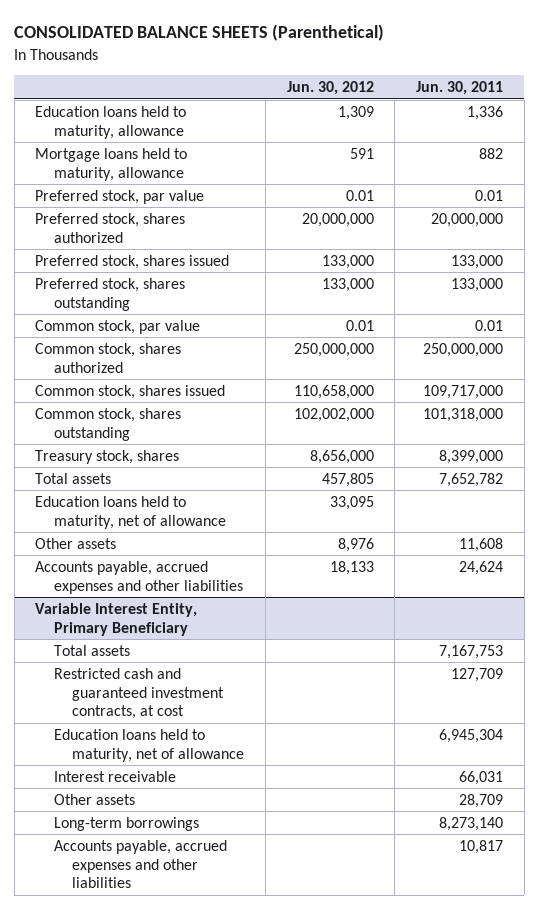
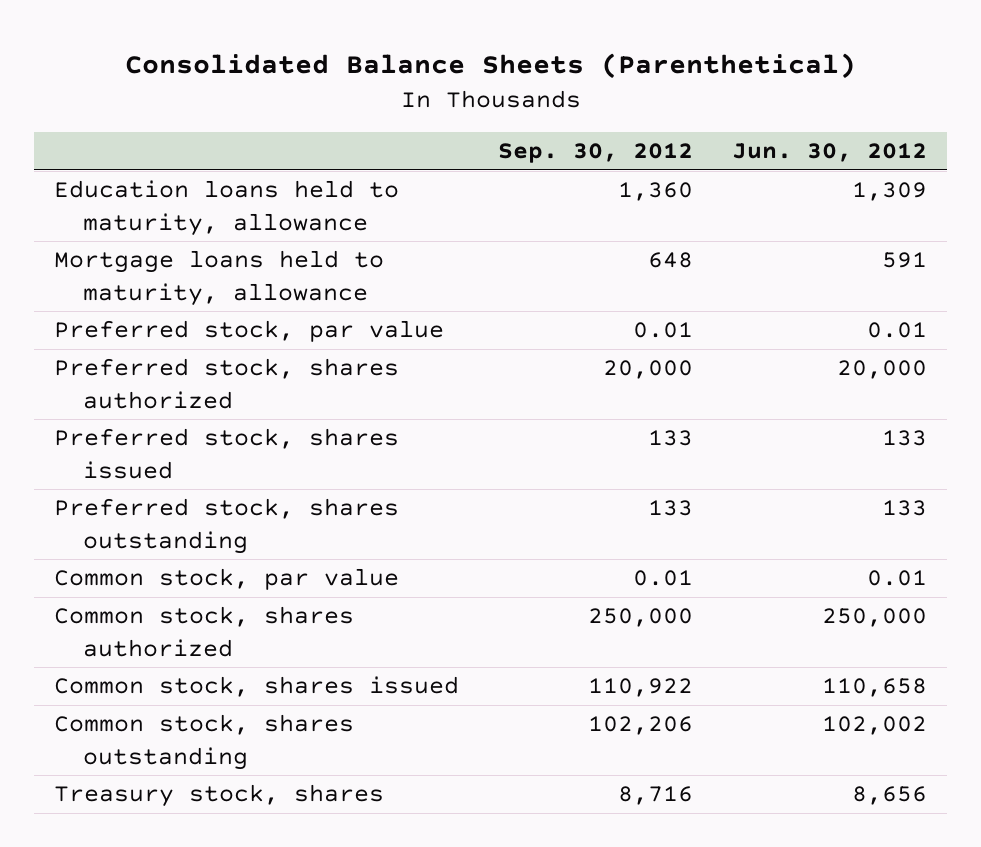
[14,24,385,42] CONSOLIDATED BALANCE SHEETS (Parenthetical) -> [124,52,856,79] Consolidated Balance Sheets (Parenthetical)
[416,80,504,95] Jun. 30, 2011 -> none
none -> [498,143,694,164] Sep. 30, 2012
[301,212,374,227] 20,000,000 -> [837,360,928,380] 20,000
[321,254,374,269] 133,000 -> [882,430,928,447] 133
[321,277,374,292] 133,000 -> [882,500,928,517] 133
[35,472,112,484] Total assets -> none
[35,495,226,529] Education loans held to maturity, net of allowance -> none
[35,537,117,549] Other assets -> none
[35,560,243,594] Accounts payable, accrued expenses and other liabilities -> none
[35,602,198,636] Variable Interest Entity, Primary Beneficiary -> none
[53,644,130,656] Total assets -> none
[53,667,225,720] Restricted cash and guaranteed investment contracts, at cost -> none
[53,728,245,762] Education loans held to maturity, net of allowance -> none
[53,770,176,782] Interest receivable -> none
[53,793,135,805] Other assets -> none
[53,816,199,831] Long-term borrowings -> none
[53,839,227,889] Accounts payable, accrued expenses and other liabilities -> none
[293,342,374,357] 250,000,000 -> [822,608,928,628] 250,000
[293,384,374,399] 110,658,000 -> [822,678,928,698] 110,658
[293,407,374,422] 102,002,000 -> [822,716,928,736] 102,002
[309,449,374,464] 8,656,000 -> [852,786,928,806] 8,656

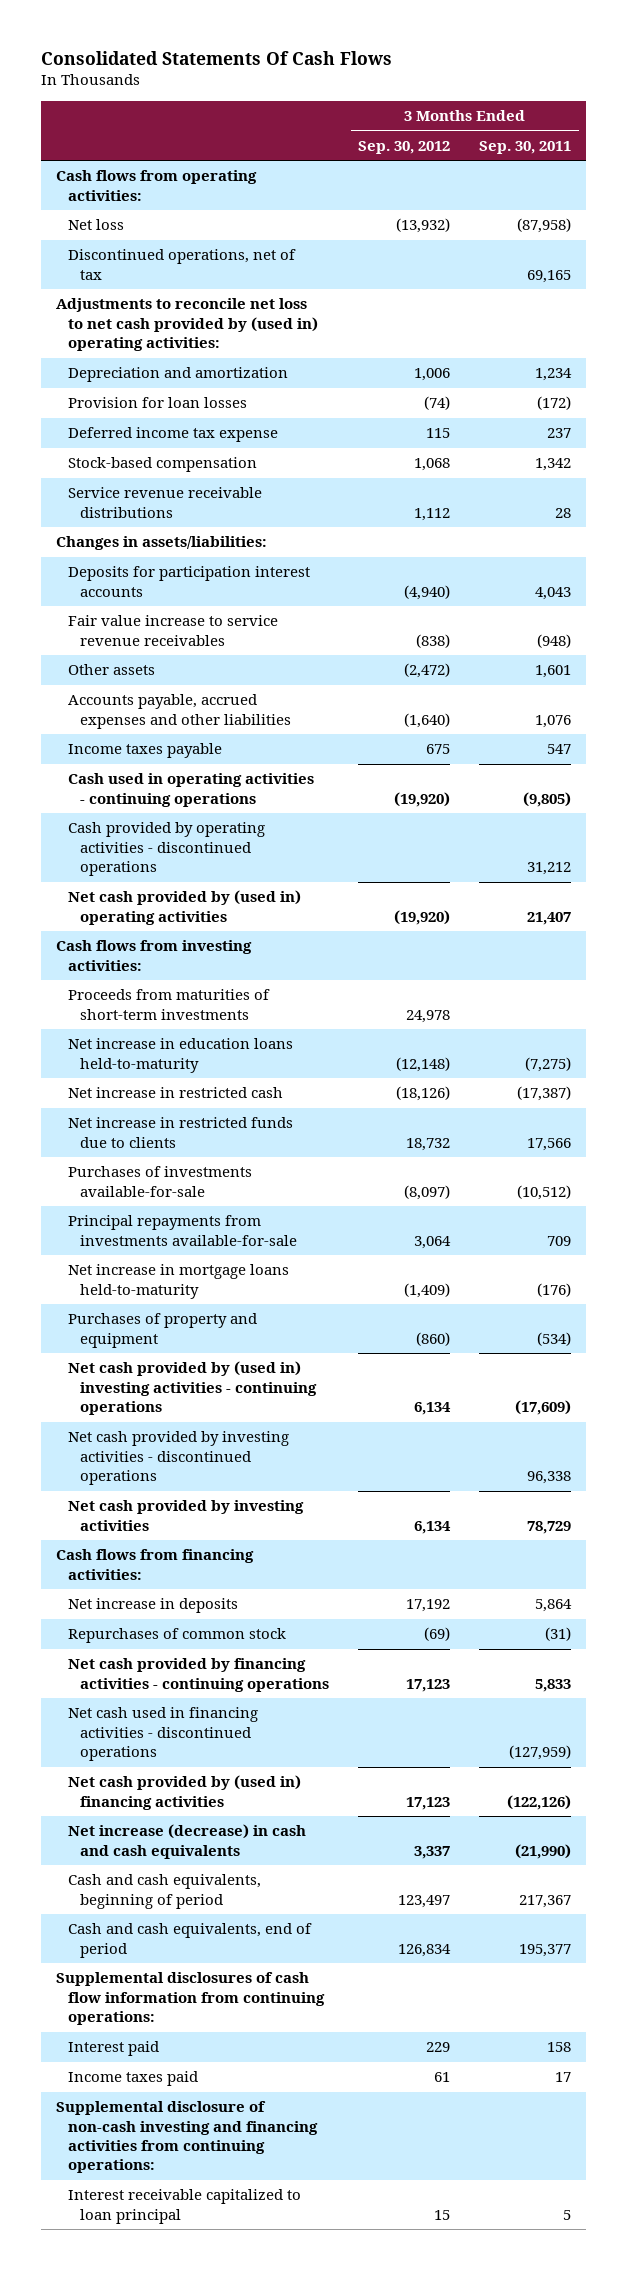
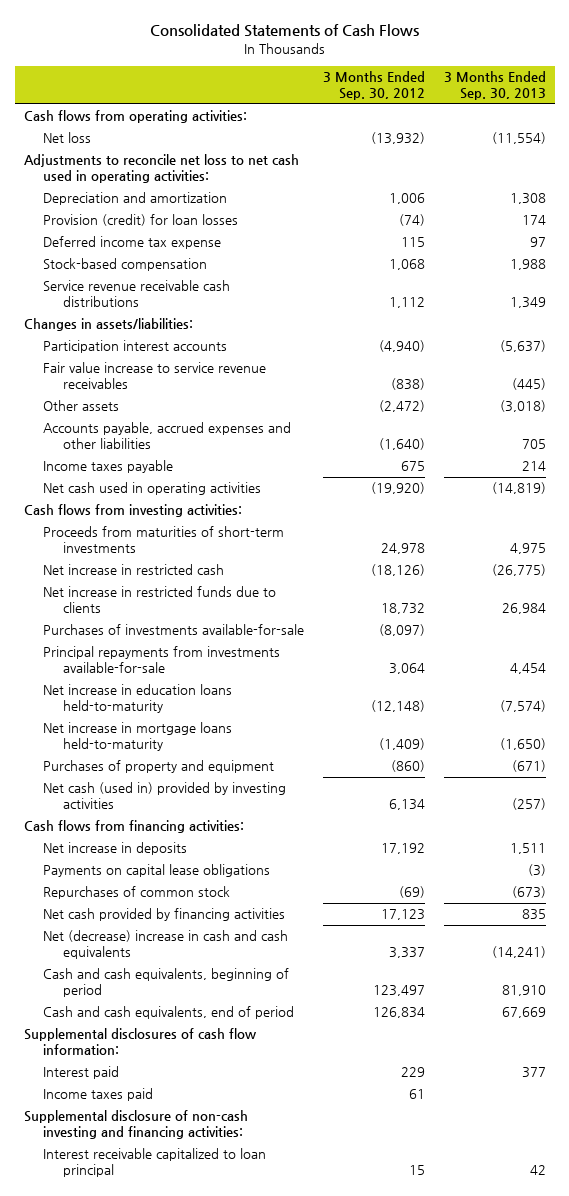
[41,50,393,65] Consolidated Statements Of Cash Flows -> [149,24,419,38] Consolidated Statements of Cash Flows
[479,140,572,154] Sep. 30, 2011 -> none
none -> [443,71,546,101] 3 Months Ended Sep. 30, 2013
[67,249,296,280] Discontinued operations, net of tax -> none
[55,298,318,352] Adjustments to reconcile net loss to net cash provided by (used in) operating activities: -> [23,154,299,184] Adjustments to reconcile net loss to net cash used in operating activities:
[67,397,247,409] Provision for loan losses -> [43,214,239,227] Provision (credit) for loan losses
[67,487,262,518] Service revenue receivable distributions -> [43,280,231,308] Service revenue receivable cash distributions
[67,566,310,597] Deposits for participation interest accounts -> [43,340,228,354] Participation interest accounts
[67,773,314,807] Cash used in operating activities - continuing operations -> none
[67,822,265,877] Cash provided by operating activities - discontinued operations -> none
[67,890,301,925] Net cash provided by (used in) operating activities -> [43,482,262,496] Net cash used in operating activities
[67,1038,293,1073] Net increase in education loans held-to-maturity -> [43,684,233,714] Net increase in education loans held-to-maturity
[67,1361,318,1416] Net cash provided by (used in) investing activities - continuing operations -> none
[67,1431,289,1486] Net cash provided by investing activities - discontinued operations -> none
[67,1500,304,1531] Net cash provided by investing activities -> [43,782,287,810] Net cash (used in) provided by investing activities
none -> [43,864,271,878] Payments on capital lease obligations
[67,1658,330,1692] Net cash provided by financing activities - continuing operations -> none
[67,1707,258,1762] Net cash used in financing activities - discontinued operations -> none
[67,1775,301,1810] Net cash provided by (used in) financing activities -> [43,908,286,922] Net cash provided by financing activities
[67,1824,306,1859] Net increase (decrease) in cash and cash equivalents -> [43,930,289,960] Net (decrease) increase in cash and cash equivalents
[55,1972,325,2026] Supplemental disclosures of cash flow information from continuing operations: -> [23,1028,257,1056] Supplemental disclosures of cash flow information:
[55,2101,318,2174] Supplemental disclosure of non-cash investing and financing activities from continuing operations: -> [23,1110,248,1140] Supplemental disclosure of non-cash investing and financing activities:

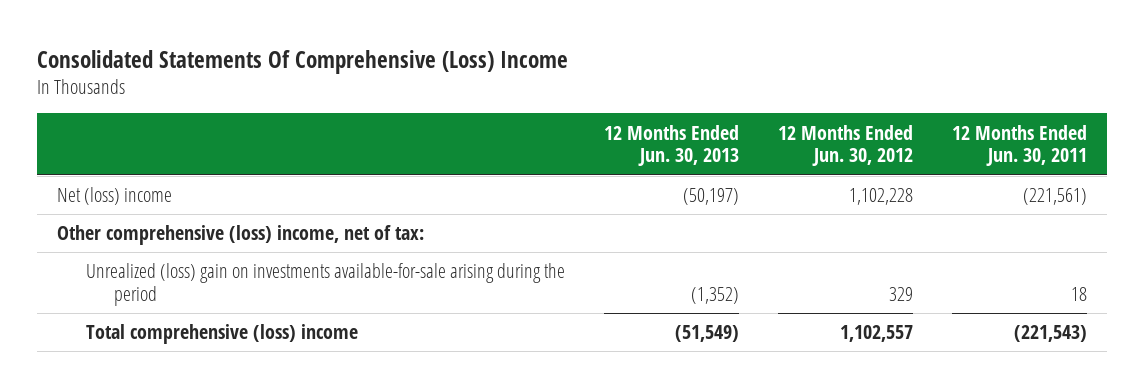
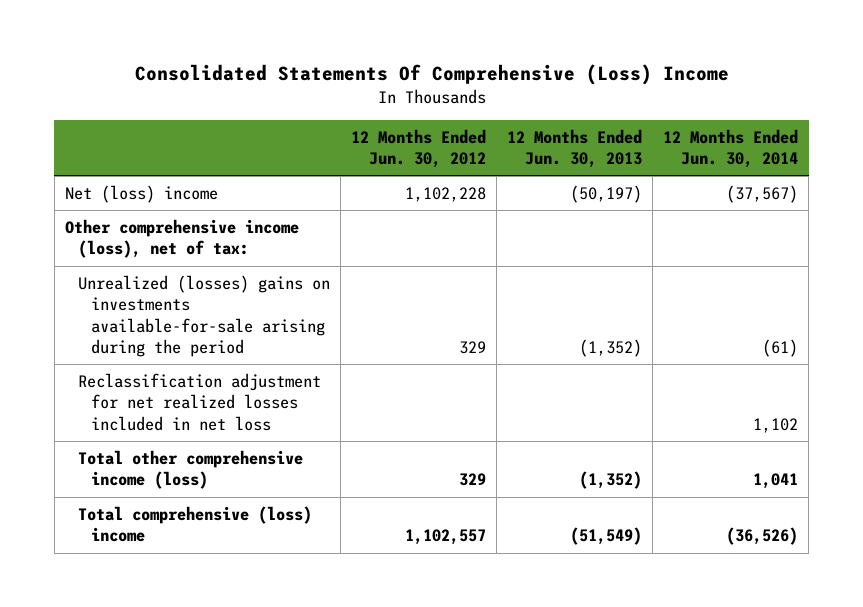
[951,124,1087,167] 12 Months Ended Jun. 30, 2011 -> none
none -> [663,128,799,169] 12 Months Ended Jun. 30, 2014
[57,225,425,246] Other comprehensive (loss) income, net of tax: -> [64,219,299,259] Other comprehensive income (loss), net of tax:
[85,263,565,306] Unrealized (loss) gain on investments available-for-sale arising during the period -> [78,275,331,358] Unrealized (losses) gains on investments available-for-sale arising during the period
none -> [78,373,322,431] Reclassification adjustment for net realized losses included in net loss
none -> [78,450,304,490] Total other comprehensive income (loss)

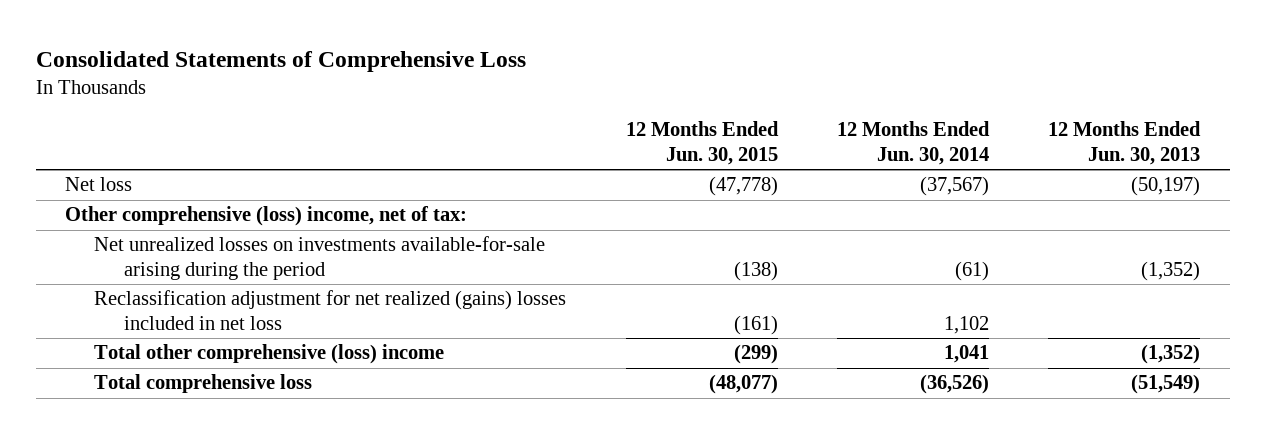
[134,64,729,86] Consolidated Statements Of Comprehensive (Loss) Income -> [35,51,526,73] Consolidated Statements of Comprehensive Loss
[351,128,487,169] 12 Months Ended Jun. 30, 2012 -> none
none -> [625,121,779,165] 12 Months Ended Jun. 30, 2015
[64,185,218,204] Net (loss) income -> [65,177,133,192] Net loss
[64,219,299,259] Other comprehensive income (loss), net of tax: -> [65,206,468,227] Other comprehensive (loss) income, net of tax:
[78,275,331,358] Unrealized (losses) gains on investments available-for-sale arising during the period -> [94,236,546,281] Net unrealized losses on investments available-for-sale arising during the period
[78,373,322,431] Reclassification adjustment for net realized losses included in net loss -> [94,290,567,331] Reclassification adjustment for net realized (gains) losses included in net loss
[78,450,304,490] Total other comprehensive income (loss) -> [94,344,445,365] Total other comprehensive (loss) income
[78,506,313,543] Total comprehensive (loss) income -> [94,374,313,394] Total comprehensive loss

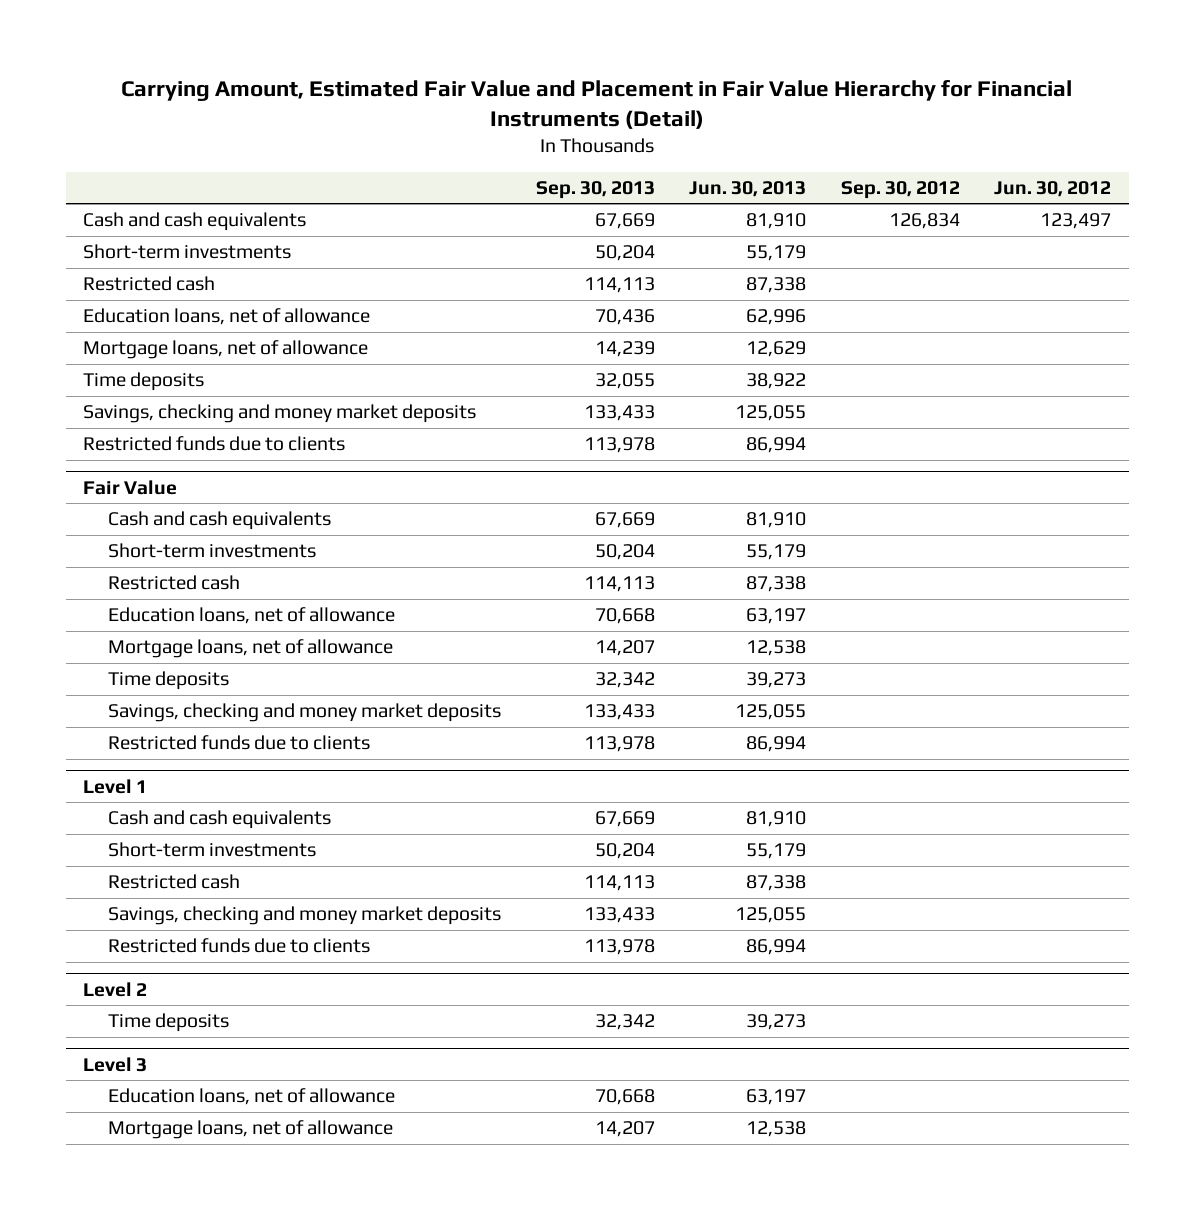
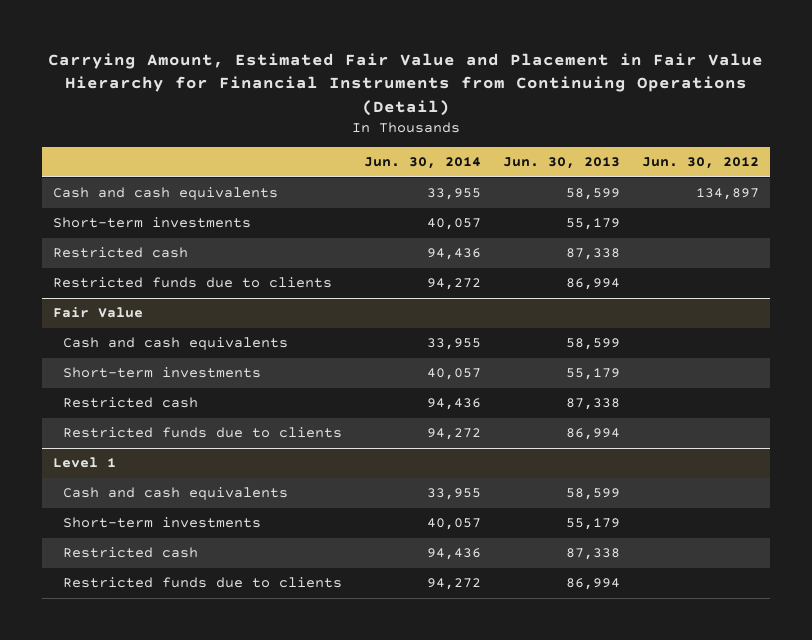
[121,79,1073,130] Carrying Amount, Estimated Fair Value and Placement in Fair Value Hierarchy for Financial Instruments (Detail) -> [48,53,764,116] Carrying Amount, Estimated Fair Value and Placement in Fair Value Hierarchy for Financial Instruments from Continuing Operations (Detail)
[535,181,655,200] Sep. 30, 2013 -> none
[840,181,960,200] Sep. 30, 2012 -> none
none -> [364,157,482,170] Jun. 30, 2014
[746,213,807,230] 81,910 -> [566,188,621,201] 58,599
[1040,213,1112,230] 123,497 -> [696,188,760,201] 134,897
[82,308,370,326] Education loans, net of allowance -> none
[82,340,368,360] Mortgage loans, net of allowance -> none
[82,372,204,392] Time deposits -> none
[82,404,476,424] Savings, checking and money market deposits -> none
[746,512,807,529] 81,910 -> [566,338,621,351] 58,599
[108,607,396,625] Education loans, net of allowance -> none
[108,639,394,659] Mortgage loans, net of allowance -> none
[108,671,230,691] Time deposits -> none
[108,703,502,723] Savings, checking and money market deposits -> none
[746,811,807,828] 81,910 -> [566,488,621,501] 58,599
[108,906,502,926] Savings, checking and money market deposits -> none
[82,981,147,997] Level 2 -> none
[108,1013,230,1033] Time deposits -> none
[82,1056,147,1072] Level 3 -> none
[108,1088,396,1106] Education loans, net of allowance -> none
[108,1120,394,1140] Mortgage loans, net of allowance -> none

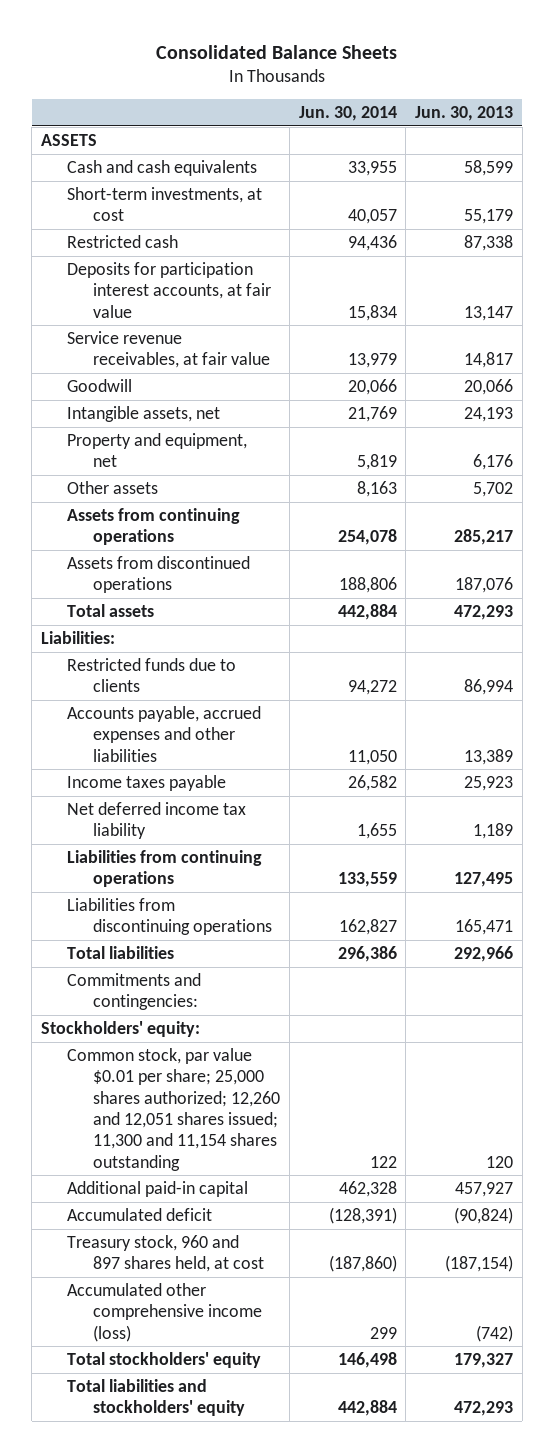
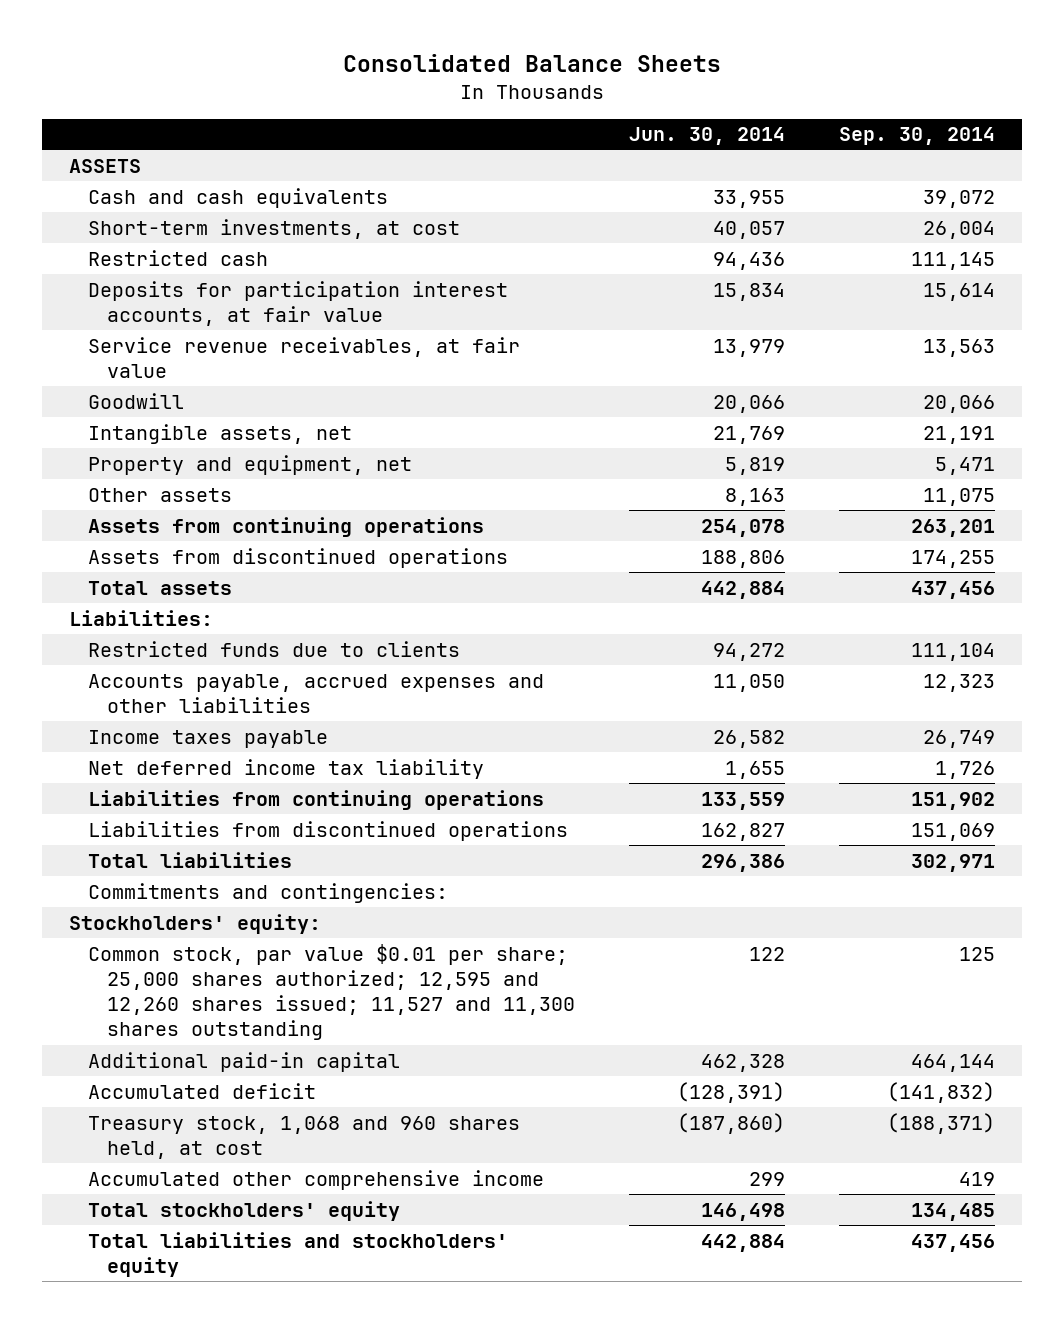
[415,106,514,122] Jun. 30, 2013 -> none
none -> [838,127,995,146] Sep. 30, 2014
[67,897,272,936] Liabilities from discontinuing operations -> [87,820,568,841] Liabilities from discontinued operations
[67,1047,280,1171] Common stock, par value $0.01 per share; 25,000 shares authorized; 12,260 and 12,051 shares issued; 11,300 and 11,154 shares outstanding -> [87,943,575,1041] Common stock, par value $0.01 per share; 25,000 shares authorized; 12,595 and 12,260 shares issued; 11,527 and 11,300 shares outstanding
[67,1234,264,1273] Treasury stock, 960 and 897 shares held, at cost -> [87,1115,520,1159] Treasury stock, 1,068 and 960 shares held, at cost
[67,1282,262,1342] Accumulated other comprehensive income (loss) -> [87,1169,544,1190] Accumulated other comprehensive income

